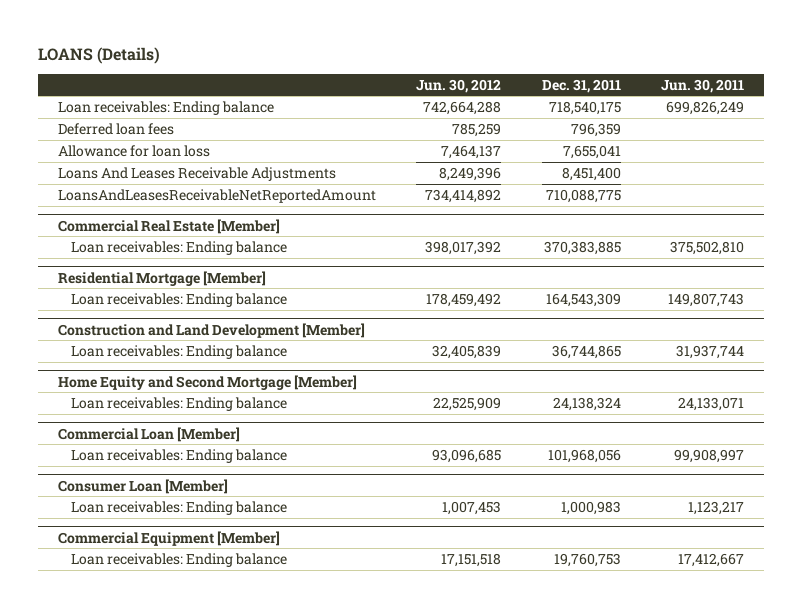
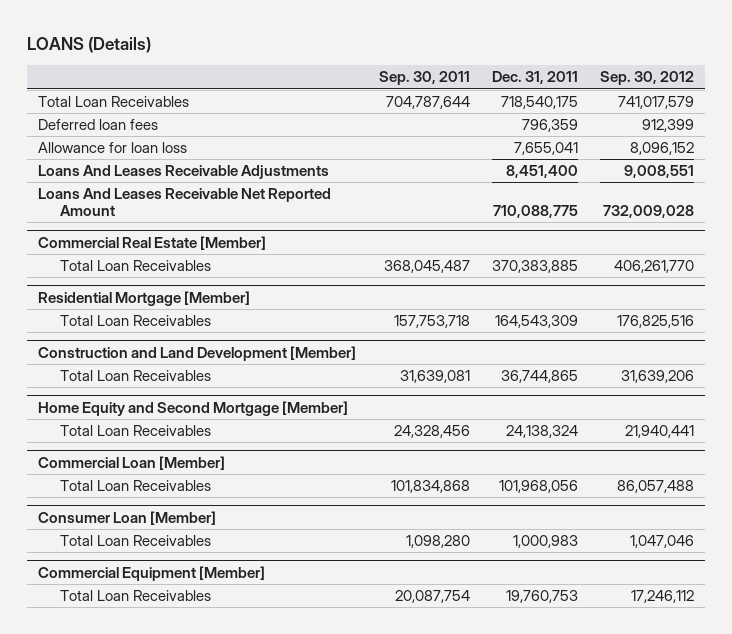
[416,78,502,93] Jun. 30, 2012 -> none
[660,78,744,93] Jun. 30, 2011 -> none
none -> [378,71,470,86] Sep. 30, 2011
none -> [599,71,694,86] Sep. 30, 2012
[58,100,275,115] Loan receivables: Ending balance -> [38,96,190,108] Total Loan Receivables
[58,188,377,203] LoansAndLeasesReceivableNetReportedAmount -> [38,188,332,217] Loans And Leases Receivable Net Reported Amount
[71,240,288,255] Loan receivables: Ending balance -> [59,260,211,272] Total Loan Receivables
[71,292,288,307] Loan receivables: Ending balance -> [59,315,211,327] Total Loan Receivables
[71,344,288,359] Loan receivables: Ending balance -> [59,370,211,382] Total Loan Receivables
[71,396,288,411] Loan receivables: Ending balance -> [59,425,211,437] Total Loan Receivables
[71,448,288,463] Loan receivables: Ending balance -> [59,480,211,492] Total Loan Receivables
[71,500,288,515] Loan receivables: Ending balance -> [59,535,211,547] Total Loan Receivables
[71,552,288,567] Loan receivables: Ending balance -> [59,590,211,602] Total Loan Receivables

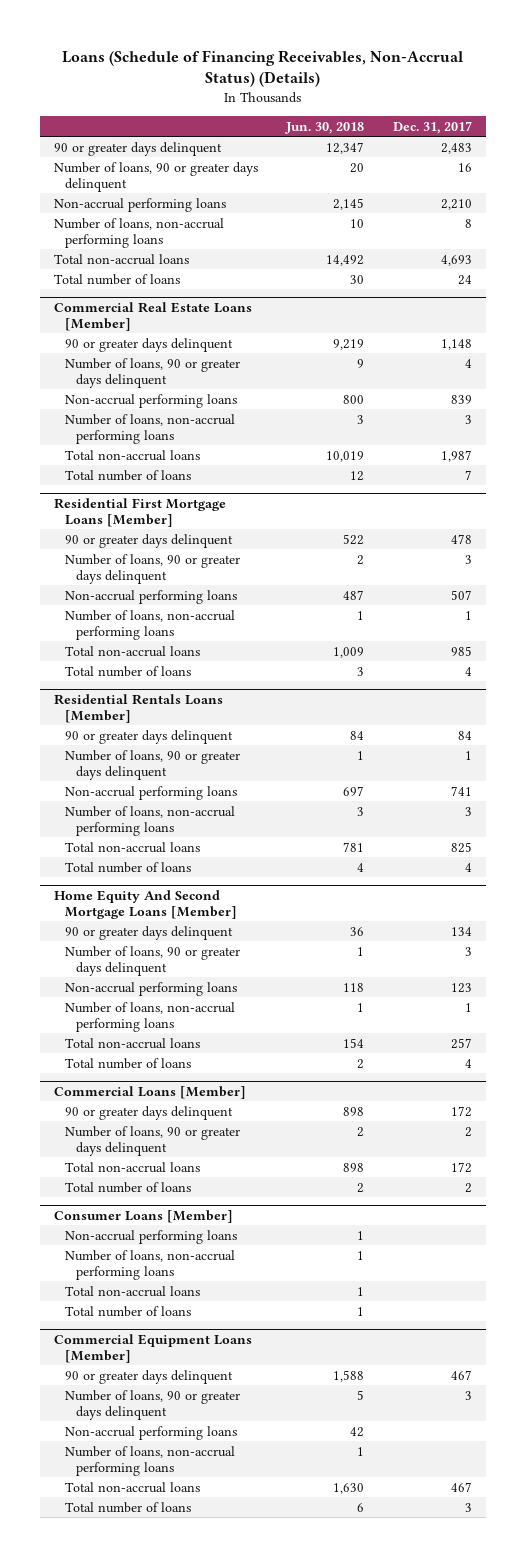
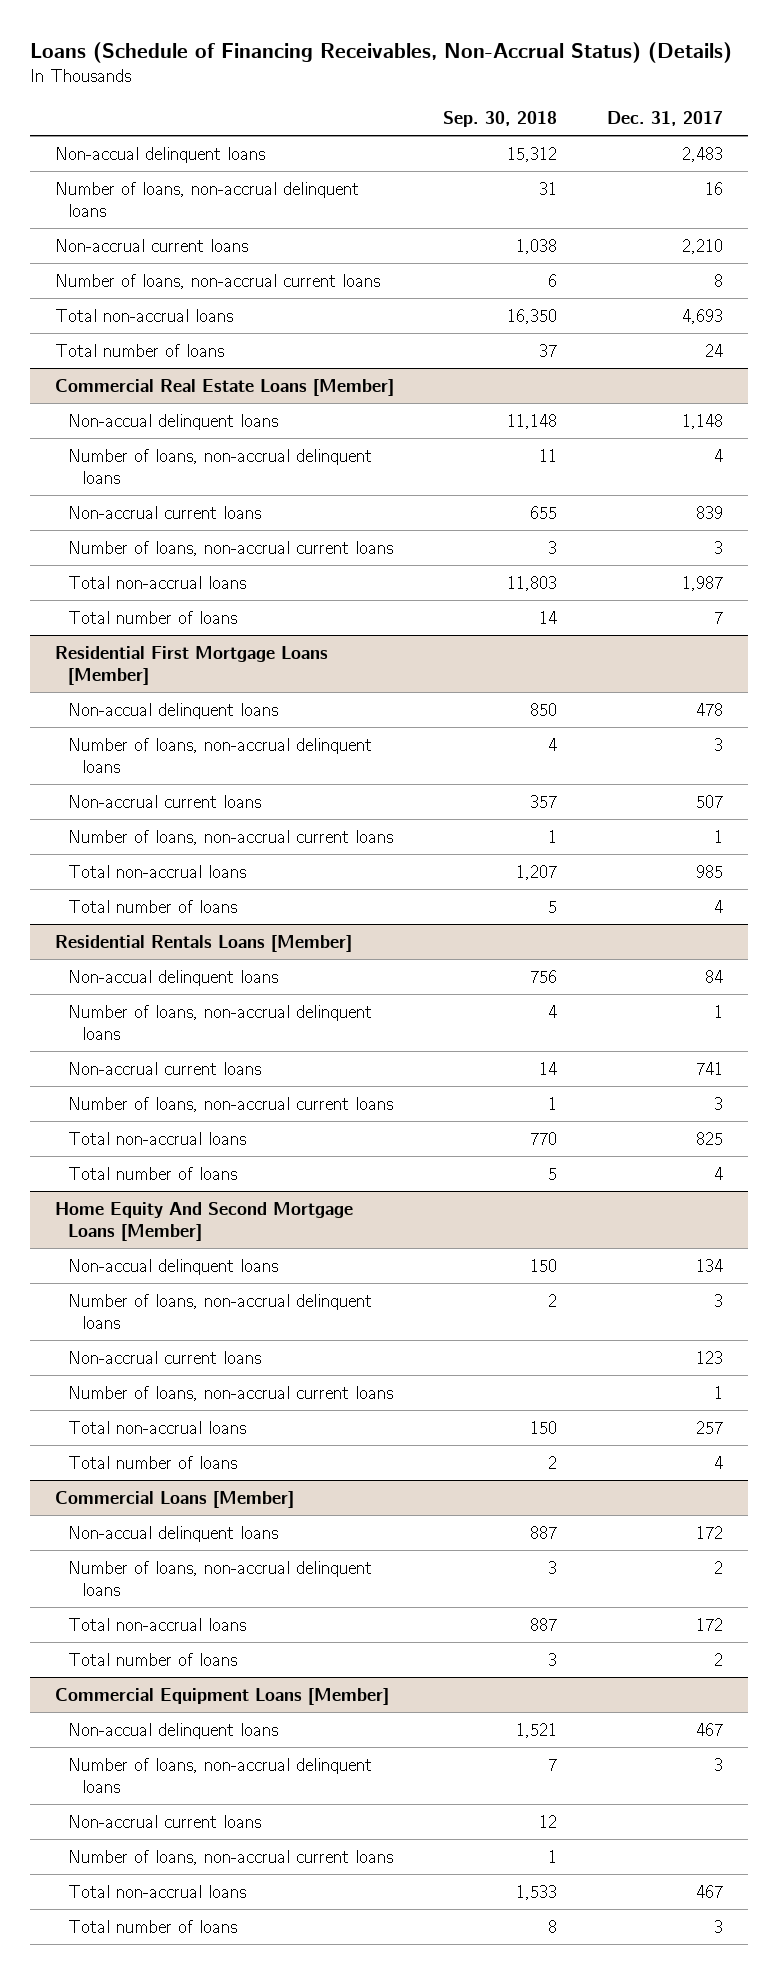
[285,121,365,134] Jun. 30, 2018 -> none
none -> [443,110,558,127] Sep. 30, 2018
[54,141,223,156] 90 or greater days delinquent -> [54,146,265,163] Non-accual delinquent loans
[54,161,259,192] Number of loans, 90 or greater days delinquent -> [54,181,359,217] Number of loans, non-accrual delinquent loans
[54,197,227,212] Non-accrual performing loans -> [54,238,248,252] Non-accrual current loans
[54,217,225,248] Number of loans, non-accrual performing loans -> [54,273,380,289] Number of loans, non-accrual current loans
[64,337,233,352] 90 or greater days delinquent -> [68,413,279,430] Non-accual delinquent loans
[64,357,240,388] Number of loans, 90 or greater days delinquent -> [68,448,373,484] Number of loans, non-accrual delinquent loans
[64,393,237,408] Non-accrual performing loans -> [68,505,262,519] Non-accrual current loans
[64,413,235,444] Number of loans, non-accrual performing loans -> [68,540,394,556] Number of loans, non-accrual current loans
[64,533,233,548] 90 or greater days delinquent -> [68,702,279,719] Non-accual delinquent loans
[64,553,240,584] Number of loans, 90 or greater days delinquent -> [68,737,373,773] Number of loans, non-accrual delinquent loans
[64,589,237,604] Non-accrual performing loans -> [68,794,262,808] Non-accrual current loans
[64,609,235,640] Number of loans, non-accrual performing loans -> [68,829,394,845] Number of loans, non-accrual current loans
[64,729,233,744] 90 or greater days delinquent -> [68,969,279,986] Non-accual delinquent loans
[64,749,240,780] Number of loans, 90 or greater days delinquent -> [68,1004,373,1040] Number of loans, non-accrual delinquent loans
[64,785,237,800] Non-accrual performing loans -> [68,1061,262,1075] Non-accrual current loans
[64,805,235,836] Number of loans, non-accrual performing loans -> [68,1096,394,1112] Number of loans, non-accrual current loans
[64,925,233,940] 90 or greater days delinquent -> [68,1258,279,1275] Non-accual delinquent loans
[64,945,240,976] Number of loans, 90 or greater days delinquent -> [68,1293,373,1329] Number of loans, non-accrual delinquent loans
[64,981,237,996] Non-accrual performing loans -> [68,1350,262,1364] Non-accrual current loans
[64,1001,235,1032] Number of loans, non-accrual performing loans -> [68,1385,394,1401] Number of loans, non-accrual current loans
[64,1105,233,1120] 90 or greater days delinquent -> [68,1525,279,1542] Non-accual delinquent loans
[64,1125,240,1156] Number of loans, 90 or greater days delinquent -> [68,1560,373,1596] Number of loans, non-accrual delinquent loans
[54,1209,234,1223] Consumer Loans [Member] -> none
[64,1229,237,1244] Non-accrual performing loans -> none
[64,1249,235,1280] Number of loans, non-accrual performing loans -> none
[64,1285,200,1297] Total non-accrual loans -> none
[64,1305,191,1317] Total number of loans -> none
[64,1369,233,1384] 90 or greater days delinquent -> [68,1722,279,1739] Non-accual delinquent loans
[64,1389,240,1420] Number of loans, 90 or greater days delinquent -> [68,1757,373,1793] Number of loans, non-accrual delinquent loans
[64,1425,237,1440] Non-accrual performing loans -> [68,1814,262,1828] Non-accrual current loans
[64,1445,235,1476] Number of loans, non-accrual performing loans -> [68,1849,394,1865] Number of loans, non-accrual current loans

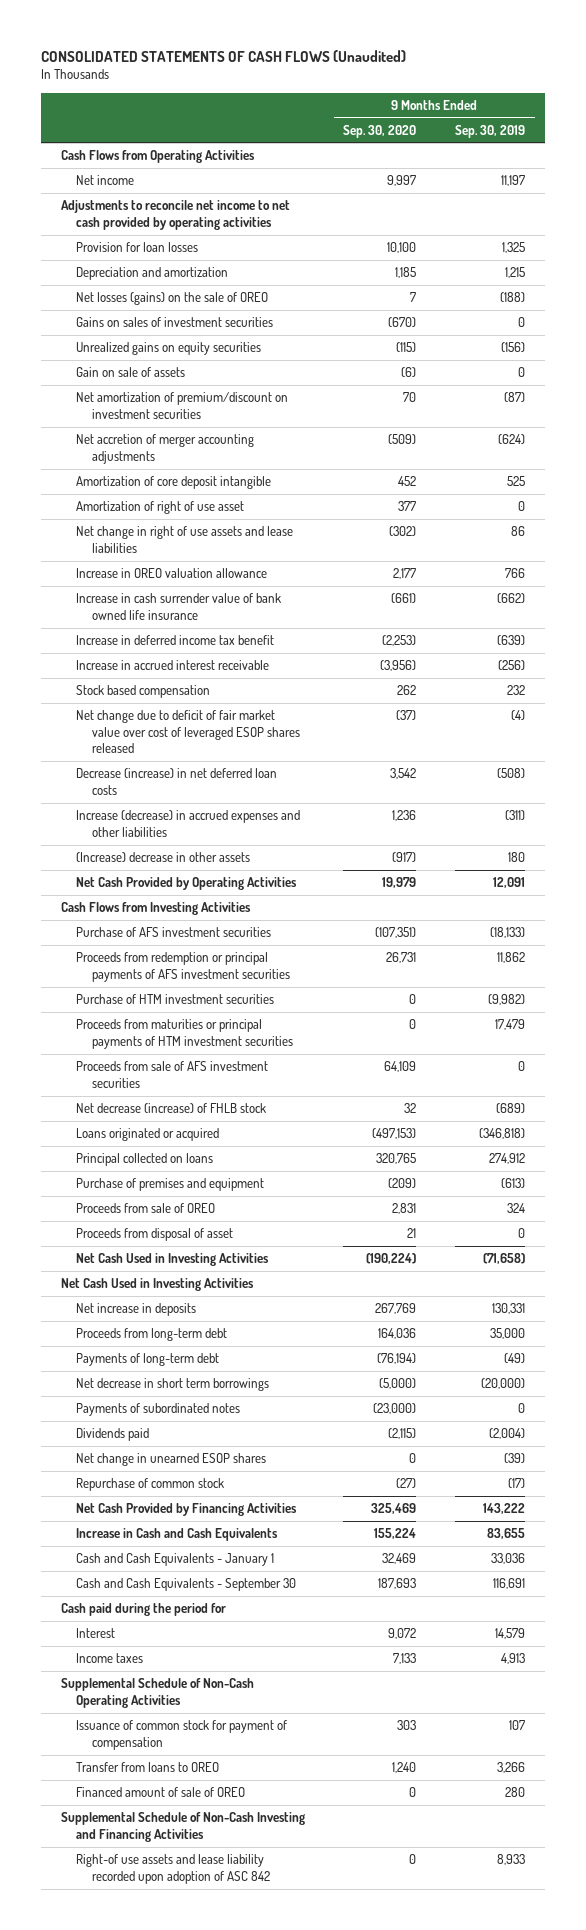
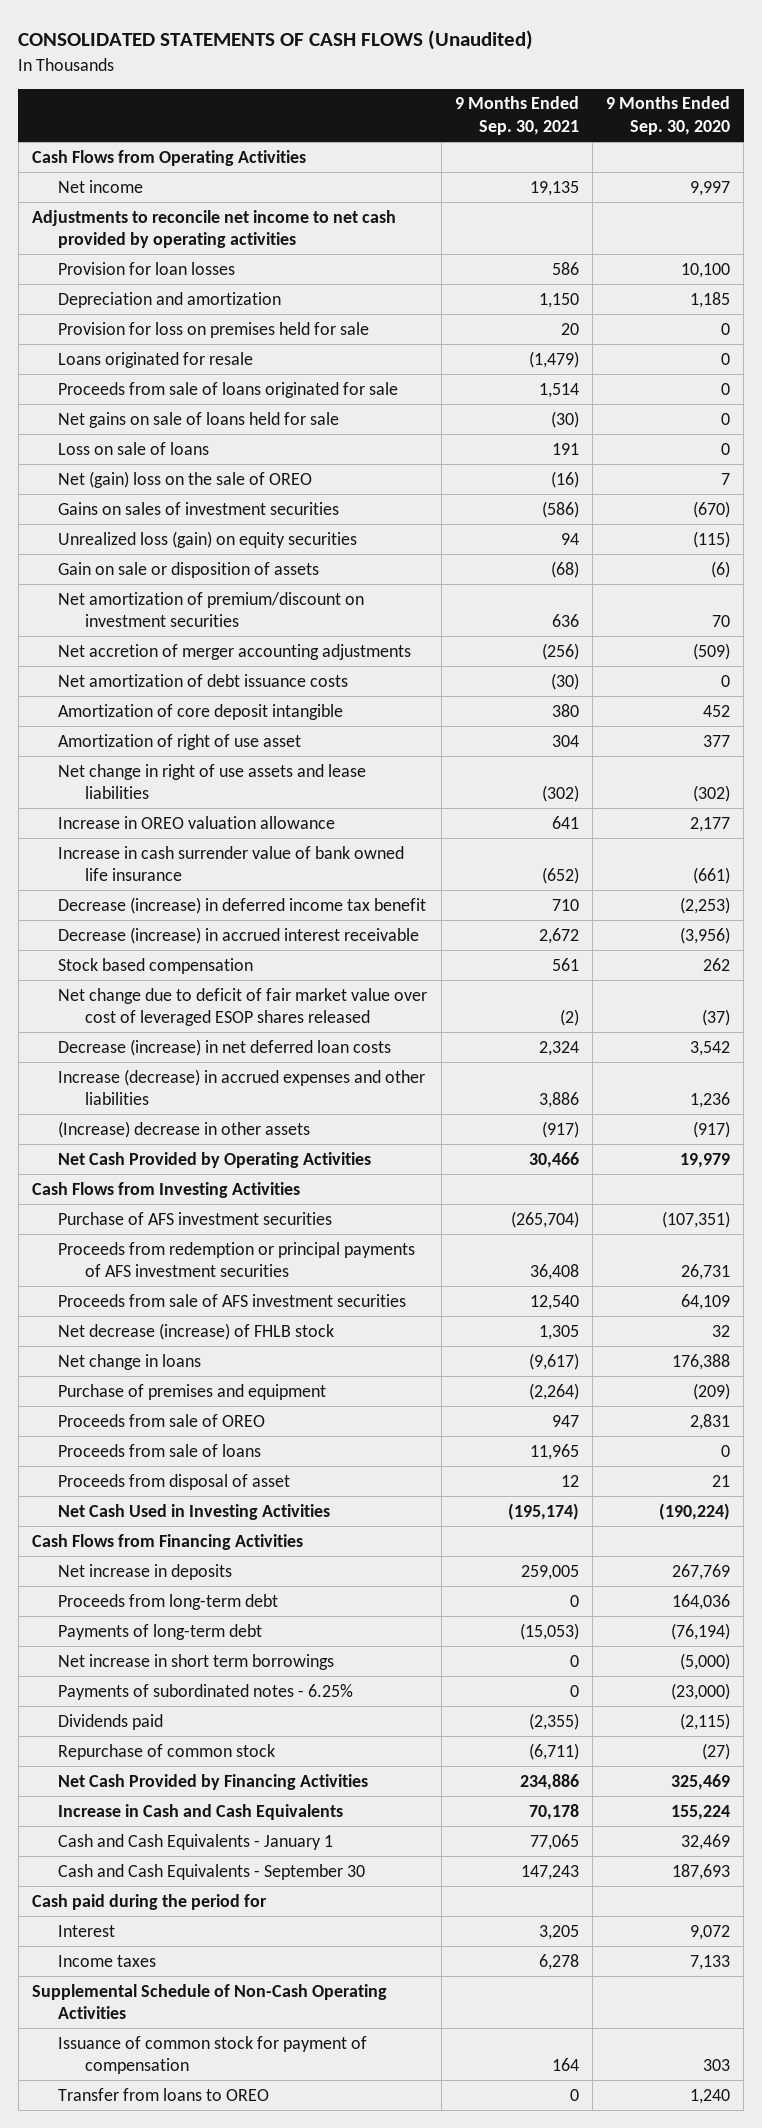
[455,124,526,138] Sep. 30, 2019 -> none
none -> [454,96,579,136] 9 Months Ended Sep. 30, 2021
none -> [58,321,370,338] Provision for loss on premises held for sale
none -> [58,351,254,368] Loans originated for resale
none -> [58,381,399,398] Proceeds from sale of loans originated for sale
none -> [58,411,340,428] Net gains on sale of loans held for sale
none -> [58,441,210,455] Loss on sale of loans
[76,292,269,306] Net losses (gains) on the sale of OREO -> [58,470,313,488] Net (gain) loss on the sale of OREO
[76,342,262,356] Unrealized gains on equity securities -> [58,530,358,548] Unrealized loss (gain) on equity securities
[76,367,186,378] Gain on sale of assets -> [58,561,320,578] Gain on sale or disposition of assets
none -> [58,673,349,687] Net amortization of debt issuance costs
[76,635,275,646] Increase in deferred income tax benefit -> [58,896,427,914] Decrease (increase) in deferred income tax benefit
[76,660,270,671] Increase in accrued interest receivable -> [58,926,420,944] Decrease (increase) in accrued interest receivable
[76,994,275,1005] Purchase of HTM investment securities -> none
[76,1019,294,1049] Proceeds from maturities or principal payments of HTM investment securities -> none
[76,1128,220,1142] Loans originated or acquired -> none
[76,1153,214,1167] Principal collected on loans -> none
none -> [58,1353,202,1370] Net change in loans
none -> [58,1443,262,1457] Proceeds from sale of loans
[60,1278,254,1292] Net Cash Used in Investing Activities -> [31,1533,303,1550] Cash Flows from Financing Activities
[76,1378,270,1392] Net decrease in short term borrowings -> [58,1653,335,1670] Net increase in short term borrowings
[76,1403,241,1417] Payments of subordinated notes -> [58,1683,354,1700] Payments of subordinated notes - 6.25%
[76,1453,267,1467] Net change in unearned ESOP shares -> none
[76,1787,246,1798] Financed amount of sale of OREO -> none
[60,1812,305,1842] Supplemental Schedule of Non-Cash Investing and Financing Activities -> none
[76,1854,271,1884] Right-of use assets and lease liability recorded upon adoption of ASC 842 -> none

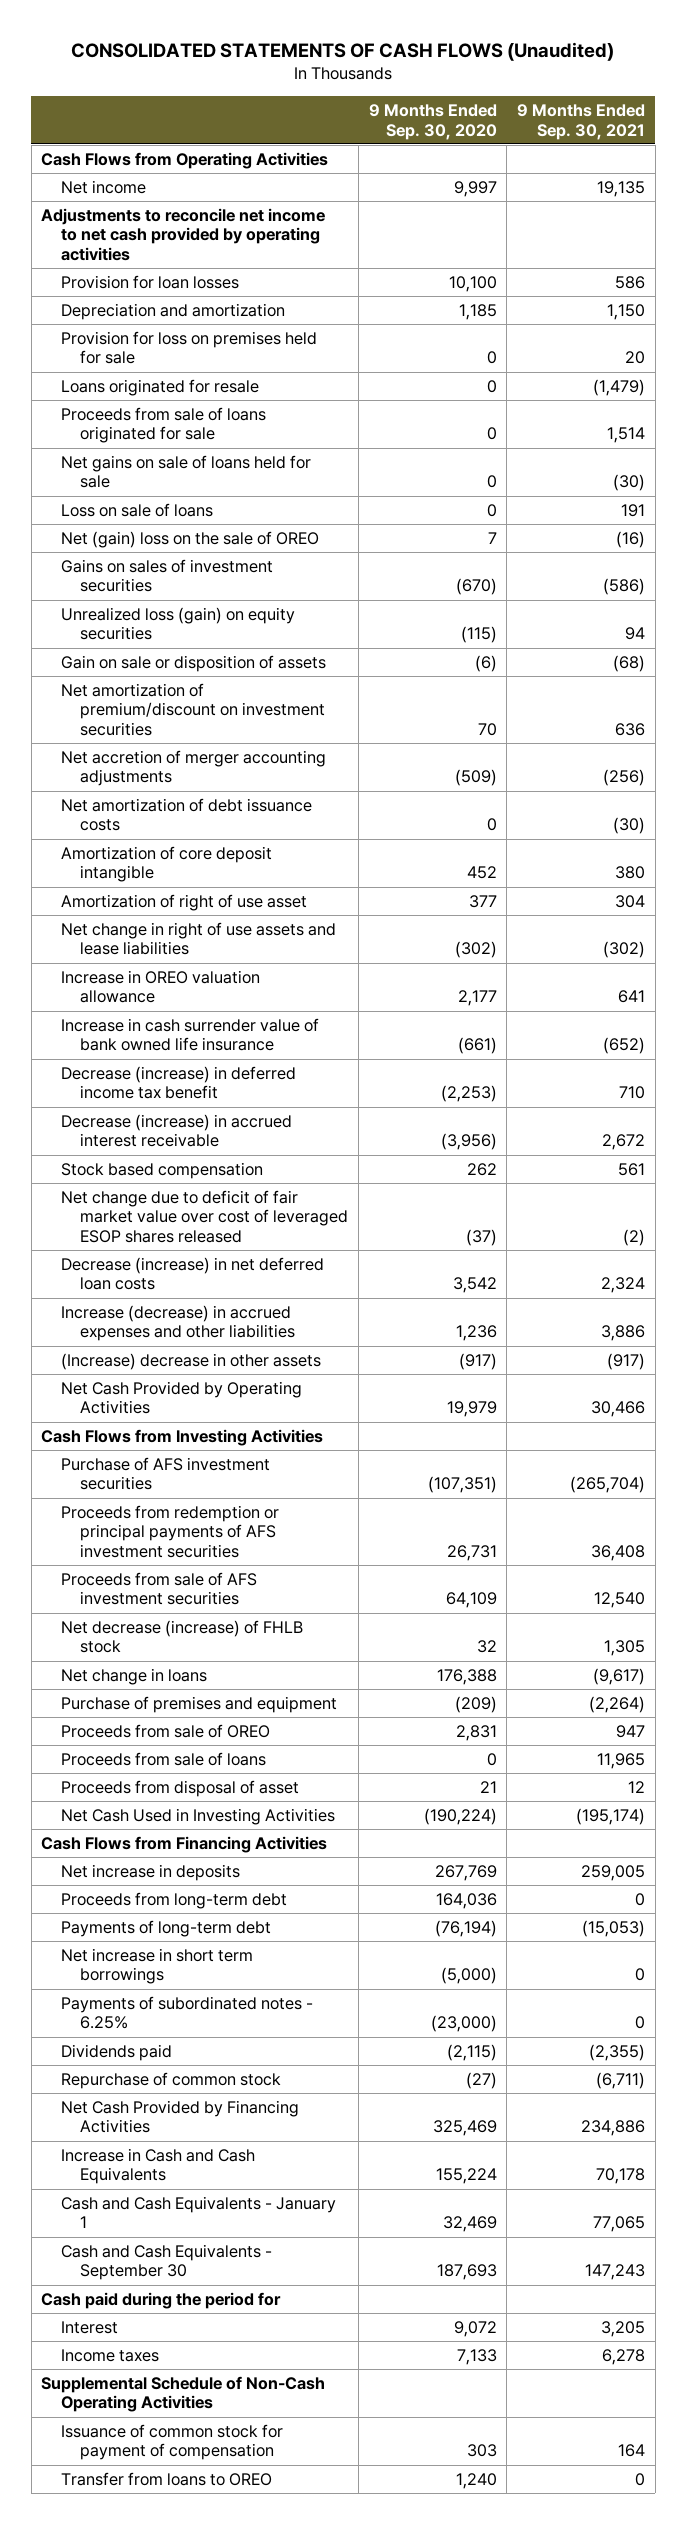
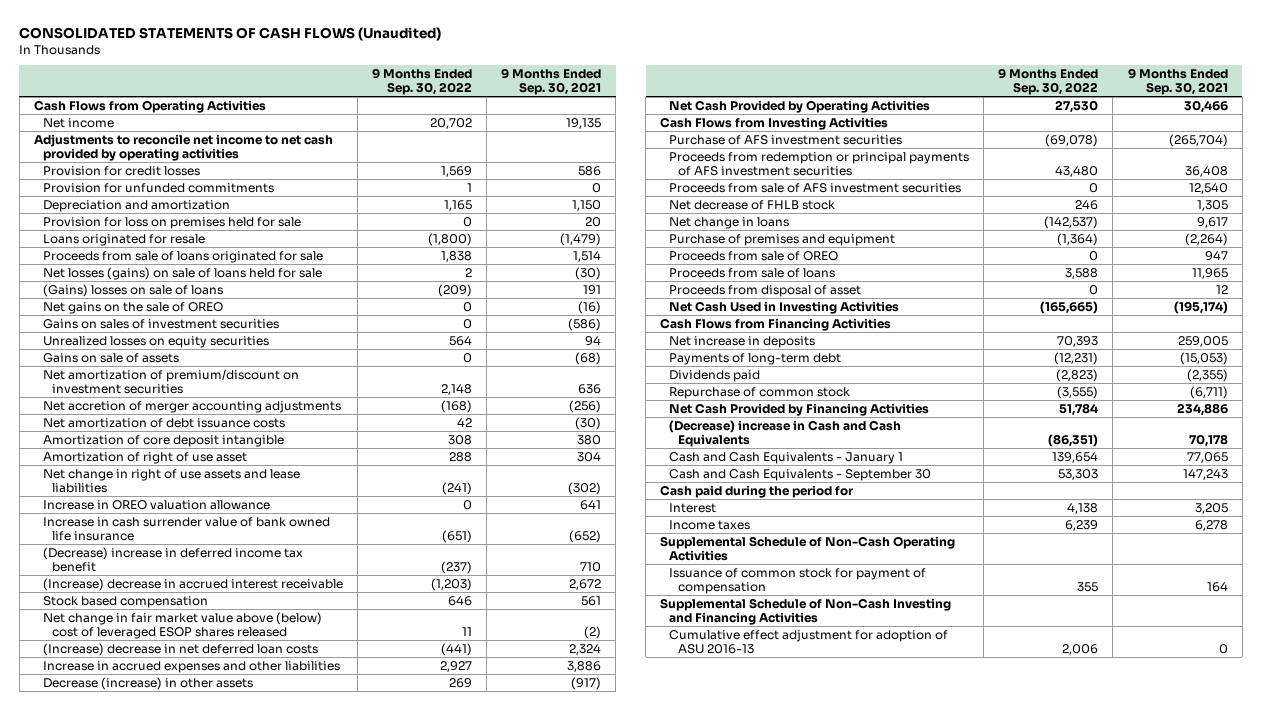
[368,104,497,140] 9 Months Ended Sep. 30, 2020 -> none
none -> [372,68,473,96] 9 Months Ended Sep. 30, 2022
[60,274,239,289] Provision for loan losses -> [42,165,200,176] Provision for credit losses
none -> [42,182,274,193] Provision for unfunded commitments
[60,454,311,489] Net gains on sale of loans held for sale -> [42,266,322,280] Net losses (gains) on sale of loans held for sale
[60,502,213,517] Loss on sale of loans -> [42,283,223,297] (Gains) losses on sale of loans
[60,530,319,548] Net (gain) loss on the sale of OREO -> [42,301,223,314] Net gains on the sale of OREO
[60,606,295,641] Unrealized loss (gain) on equity securities -> [42,335,269,348] Unrealized losses on equity securities
[60,654,326,672] Gain on sale or disposition of assets -> [42,352,179,363] Gains on sale of assets
[60,1065,296,1100] Decrease (increase) in deferred income tax benefit -> [42,546,303,572] (Decrease) increase in deferred income tax benefit
[60,1113,292,1148] Decrease (increase) in accrued interest receivable -> [42,577,343,591] (Increase) decrease in accrued interest receivable
[60,1189,349,1244] Net change due to deficit of fair market value over cost of leveraged ESOP shares released -> [42,611,322,639] Net change in fair market value above (below) cost of leveraged ESOP shares released
[60,1256,324,1291] Decrease (increase) in net deferred loan costs -> [42,642,318,656] (Increase) decrease in net deferred loan costs
[60,1304,296,1342] Increase (decrease) in accrued expenses and other liabilities -> [42,660,340,673] Increase in accrued expenses and other liabilities
[60,1352,321,1370] (Increase) decrease in other assets -> [42,676,253,690] Decrease (increase) in other assets
[60,1619,303,1654] Net decrease (increase) of FHLB stock -> [669,199,836,210] Net decrease of FHLB stock
[593,1667,646,1685] (9,617) -> [1196,216,1228,228] 9,617
[60,1891,287,1909] Proceeds from long-term debt -> none
[60,1947,253,1985] Net increase in short term borrowings -> none
[60,1995,313,2030] Payments of subordinated notes - 6.25% -> none
[60,2147,255,2185] Increase in Cash and Cash Equivalents -> [669,419,902,447] (Decrease) increase in Cash and Cash Equivalents
[60,2471,272,2486] Transfer from loans to OREO -> none
none -> [660,597,952,625] Supplemental Schedule of Non-Cash Investing and Financing Activities
none -> [669,629,949,654] Cumulative effect adjustment for adoption of ASU 2016-13

